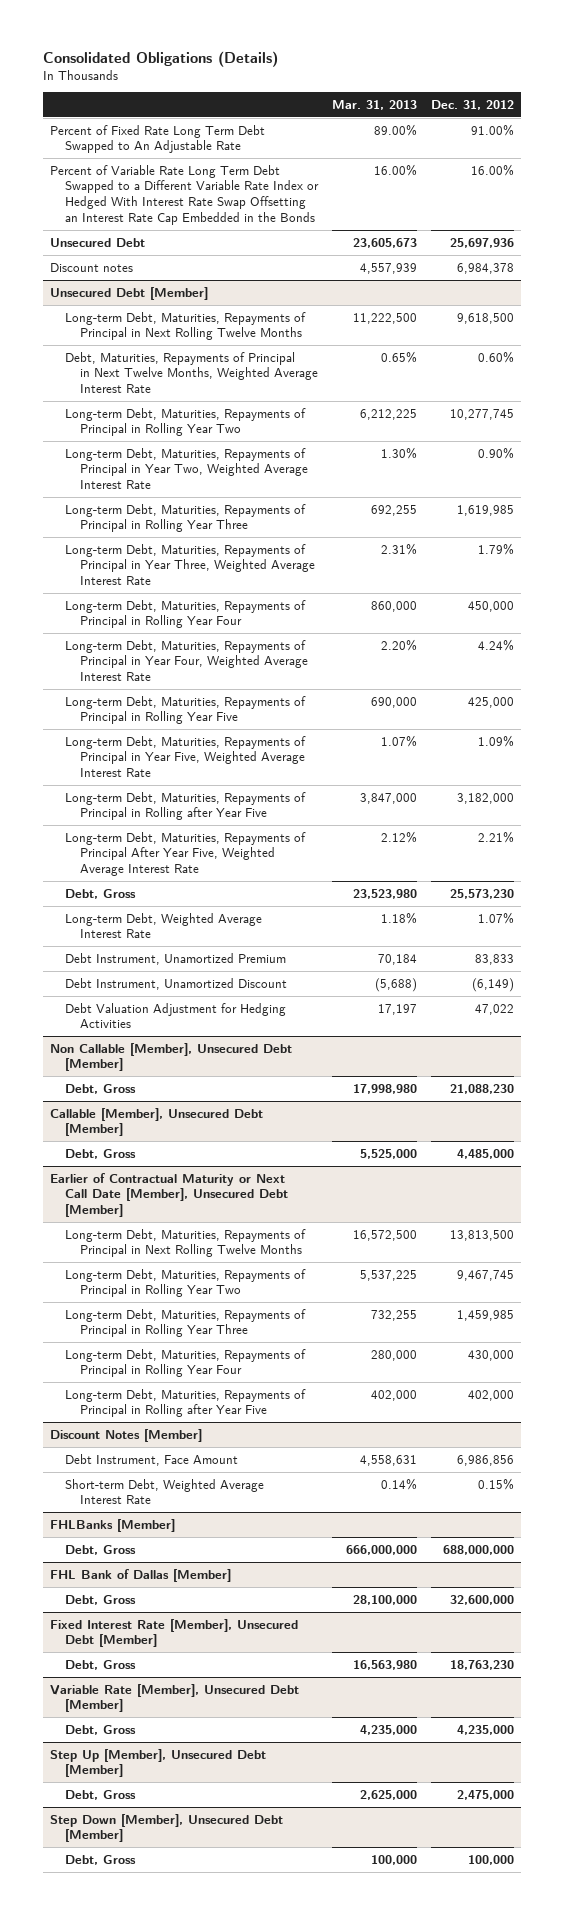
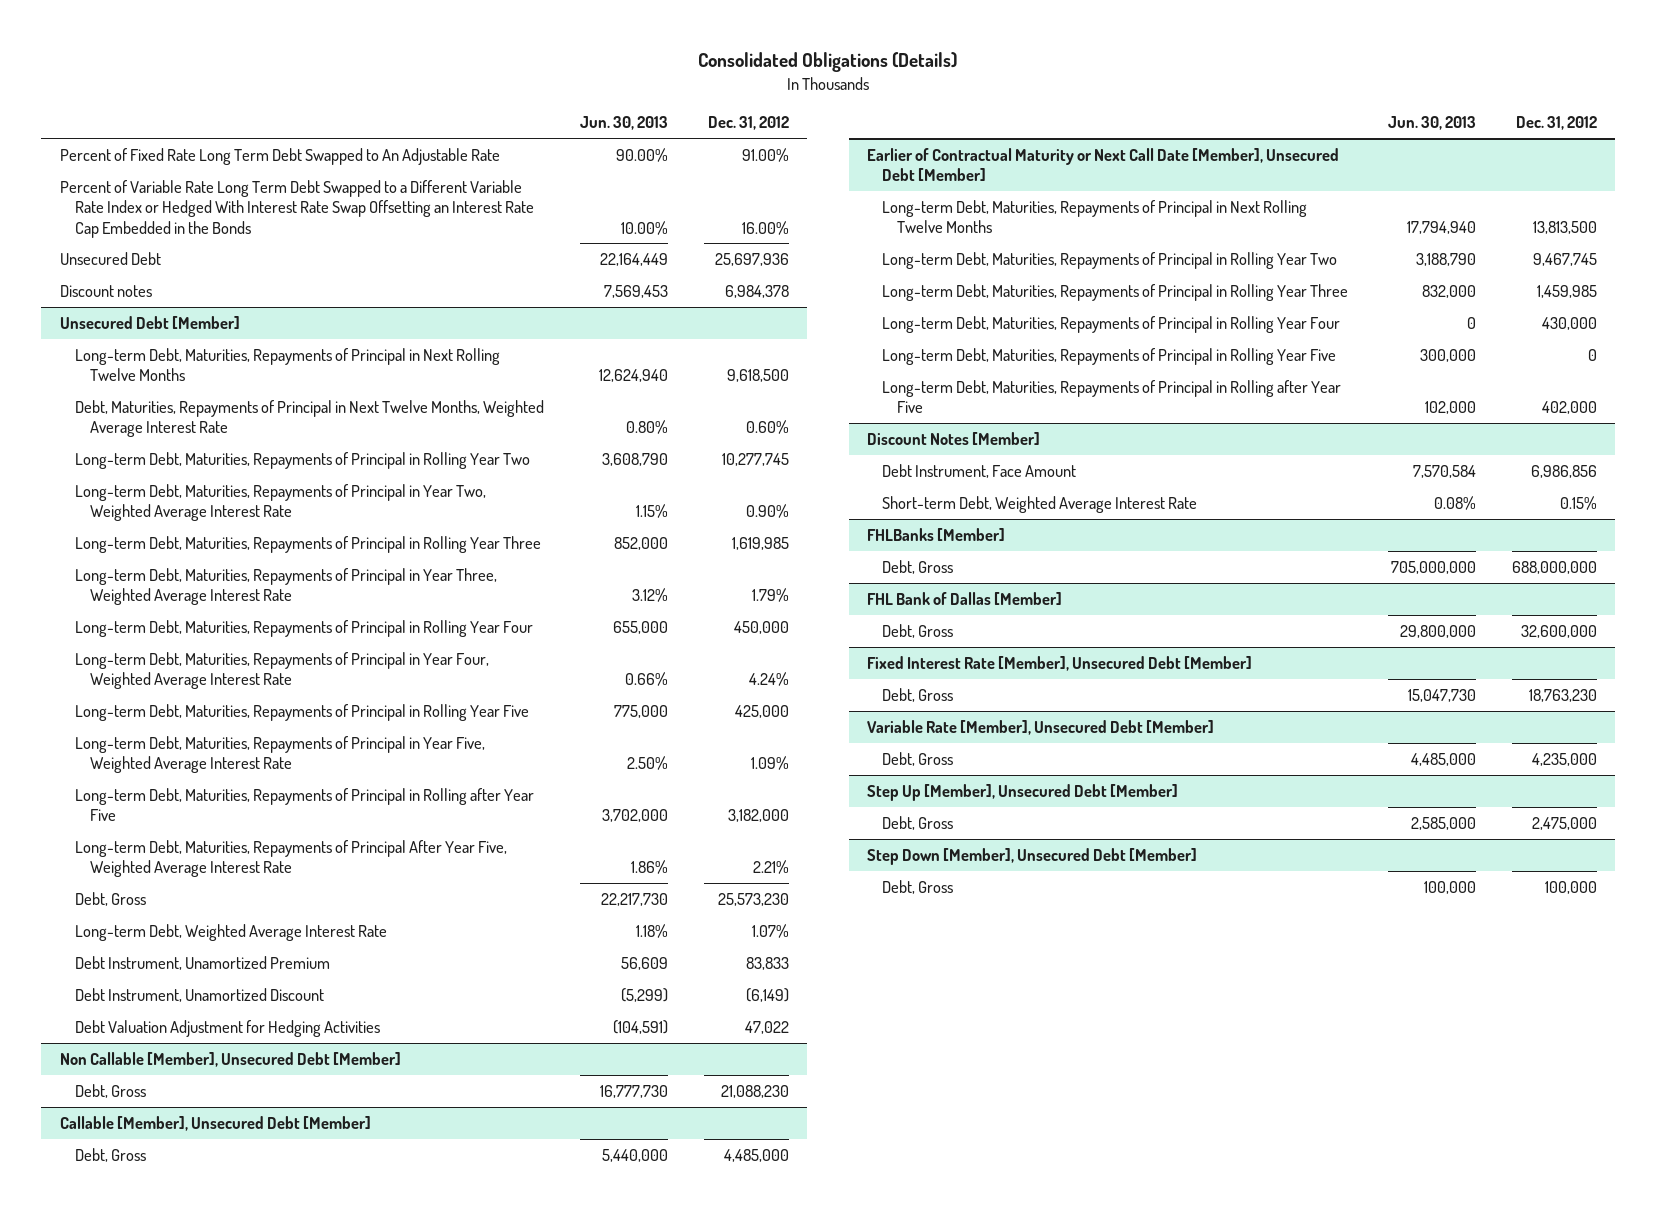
[332,99,418,110] Mar. 31, 2013 -> none
none -> [579,116,668,131] Jun. 30, 2013
none -> [882,347,1337,365] Long-term Debt, Maturities, Repayments of Principal in Rolling Year Five

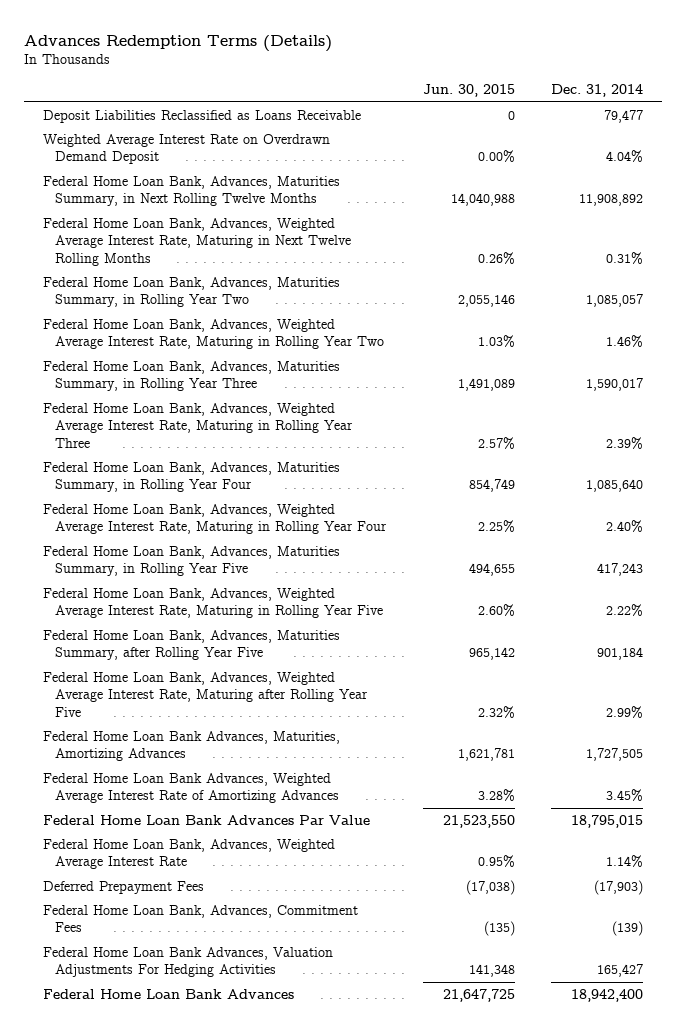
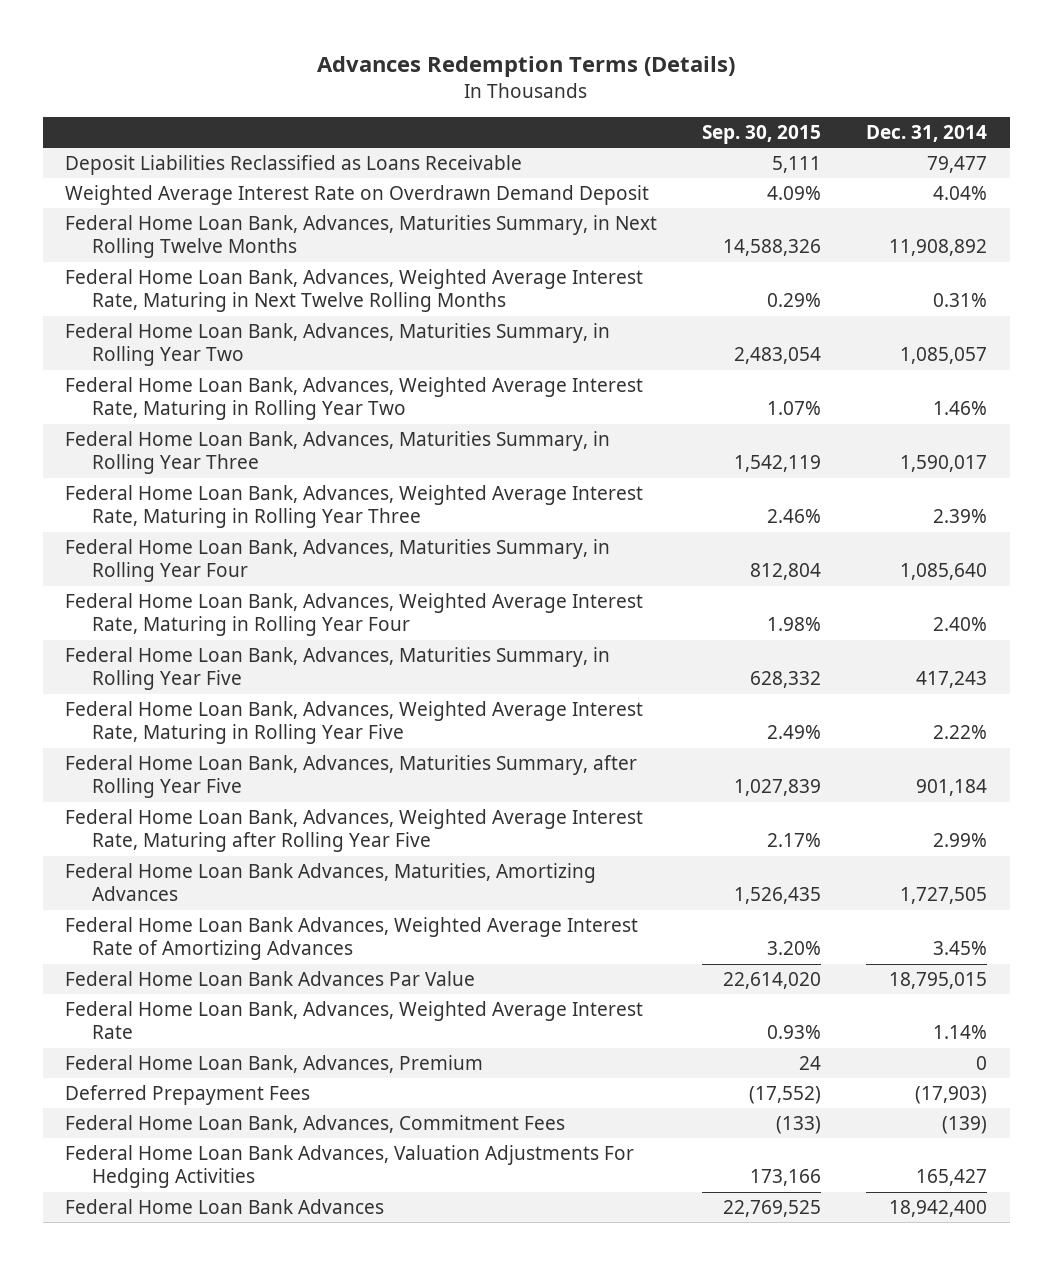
[422,84,515,98] Jun. 30, 2015 -> none
none -> [702,125,822,145] Sep. 30, 2015
none -> [65,1054,484,1073] Federal Home Loan Bank, Advances, Premium

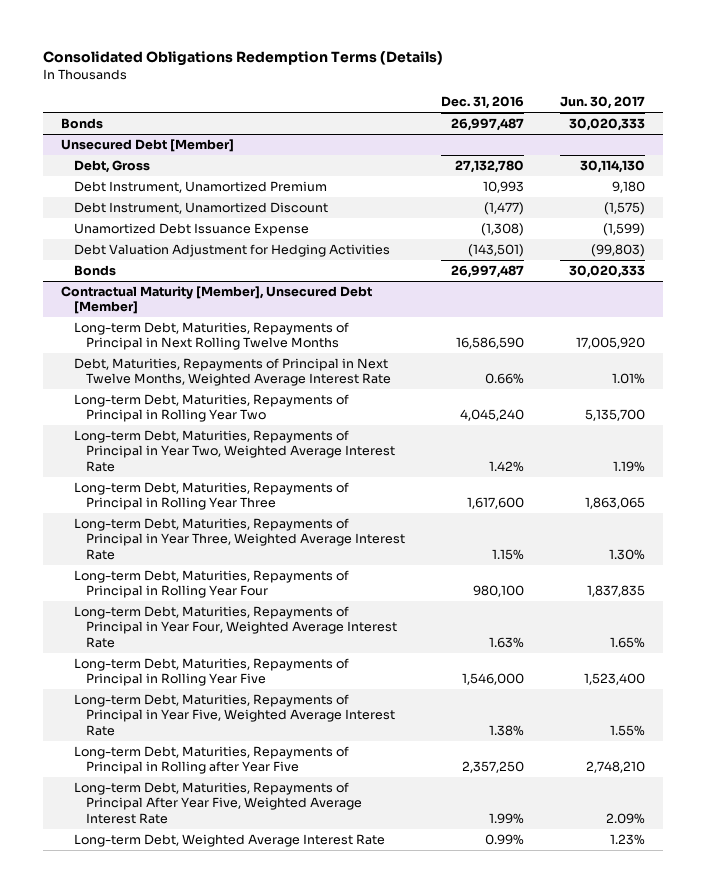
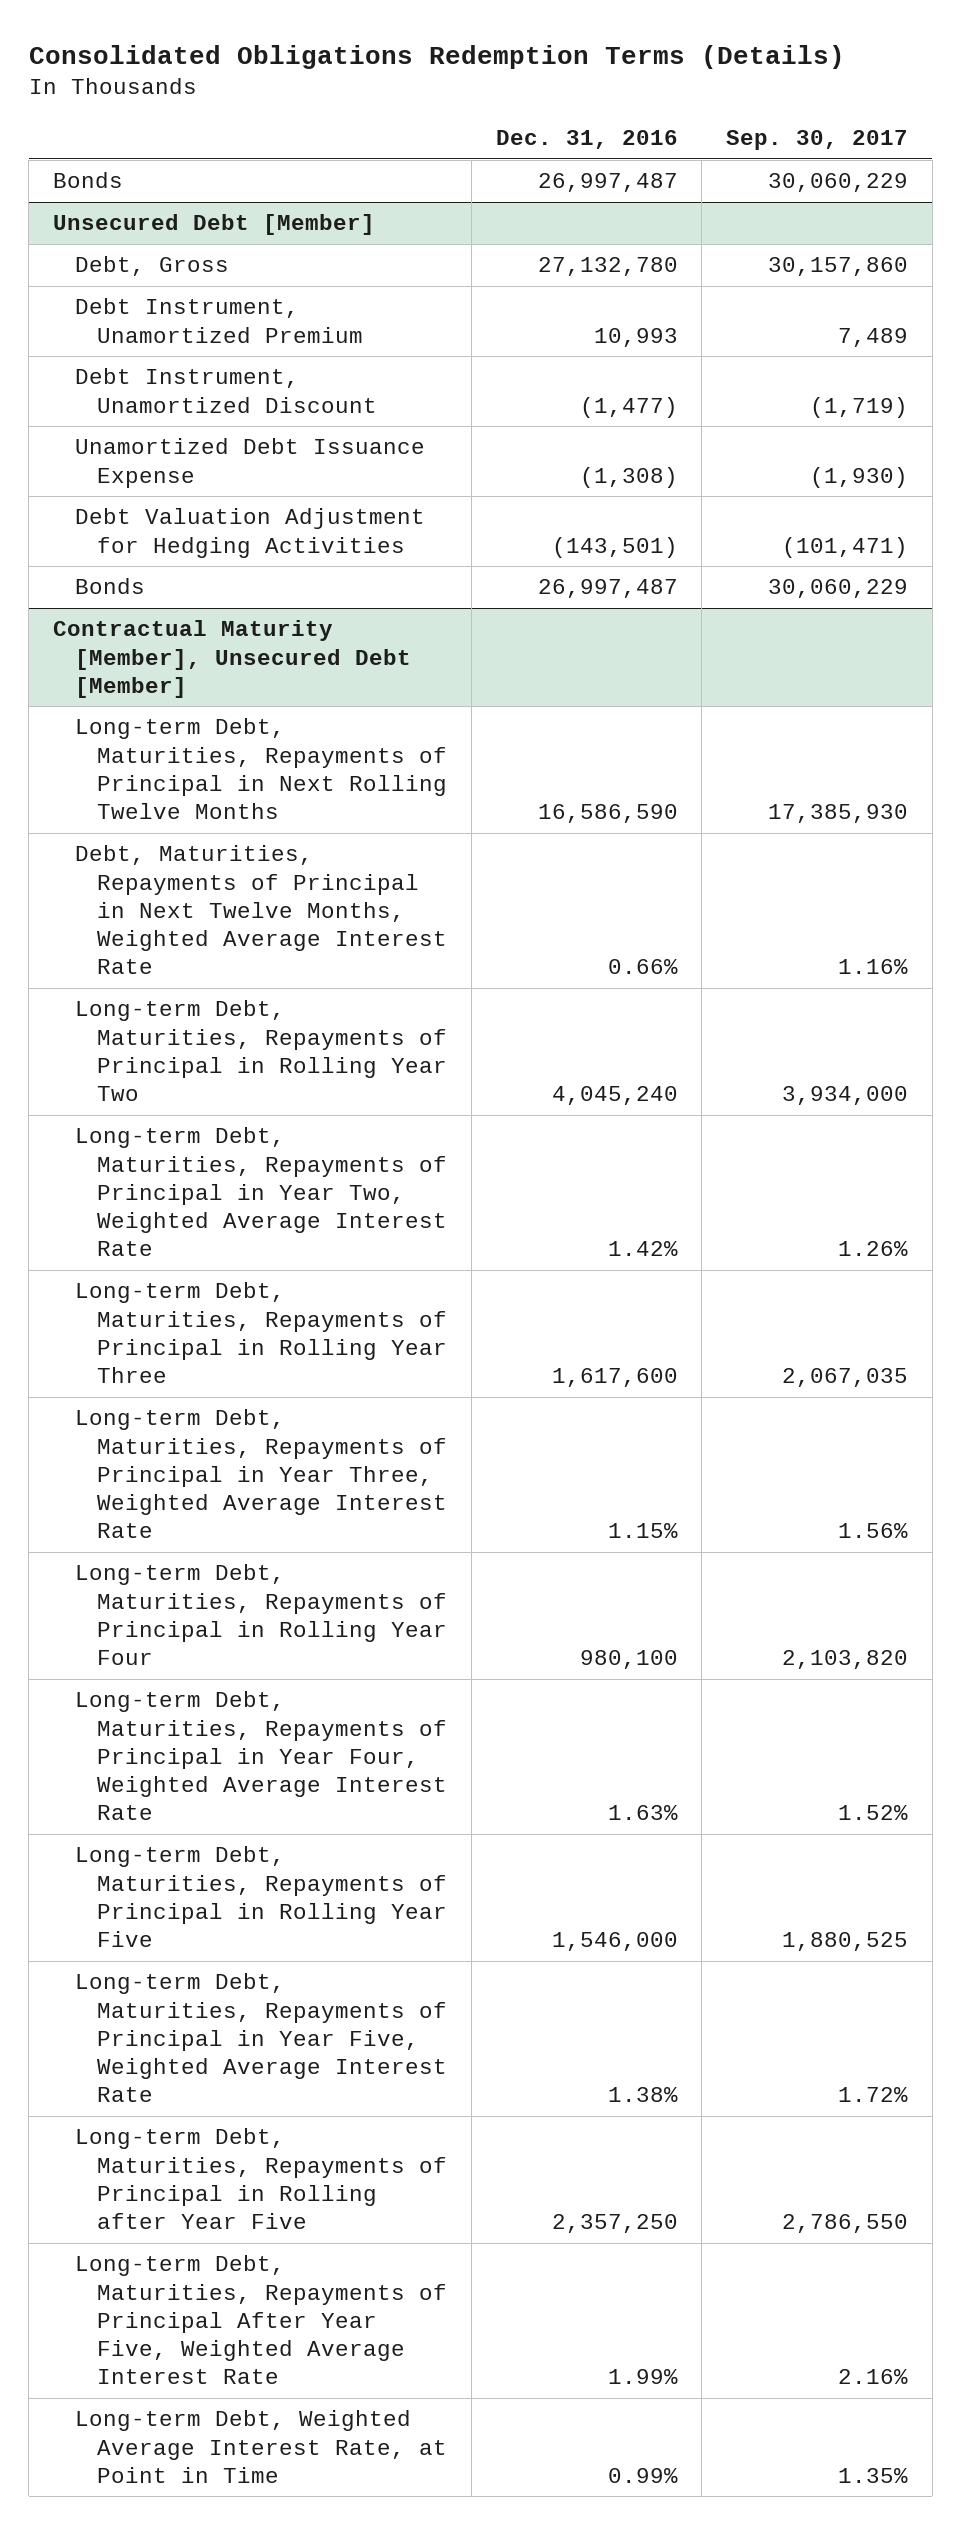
[560,96,646,110] Jun. 30, 2017 -> none
none -> [725,130,908,151] Sep. 30, 2017
[73,833,385,847] Long-term Debt, Weighted Average Interest Rate -> [75,2410,448,2483] Long-term Debt, Weighted Average Interest Rate, at Point in Time

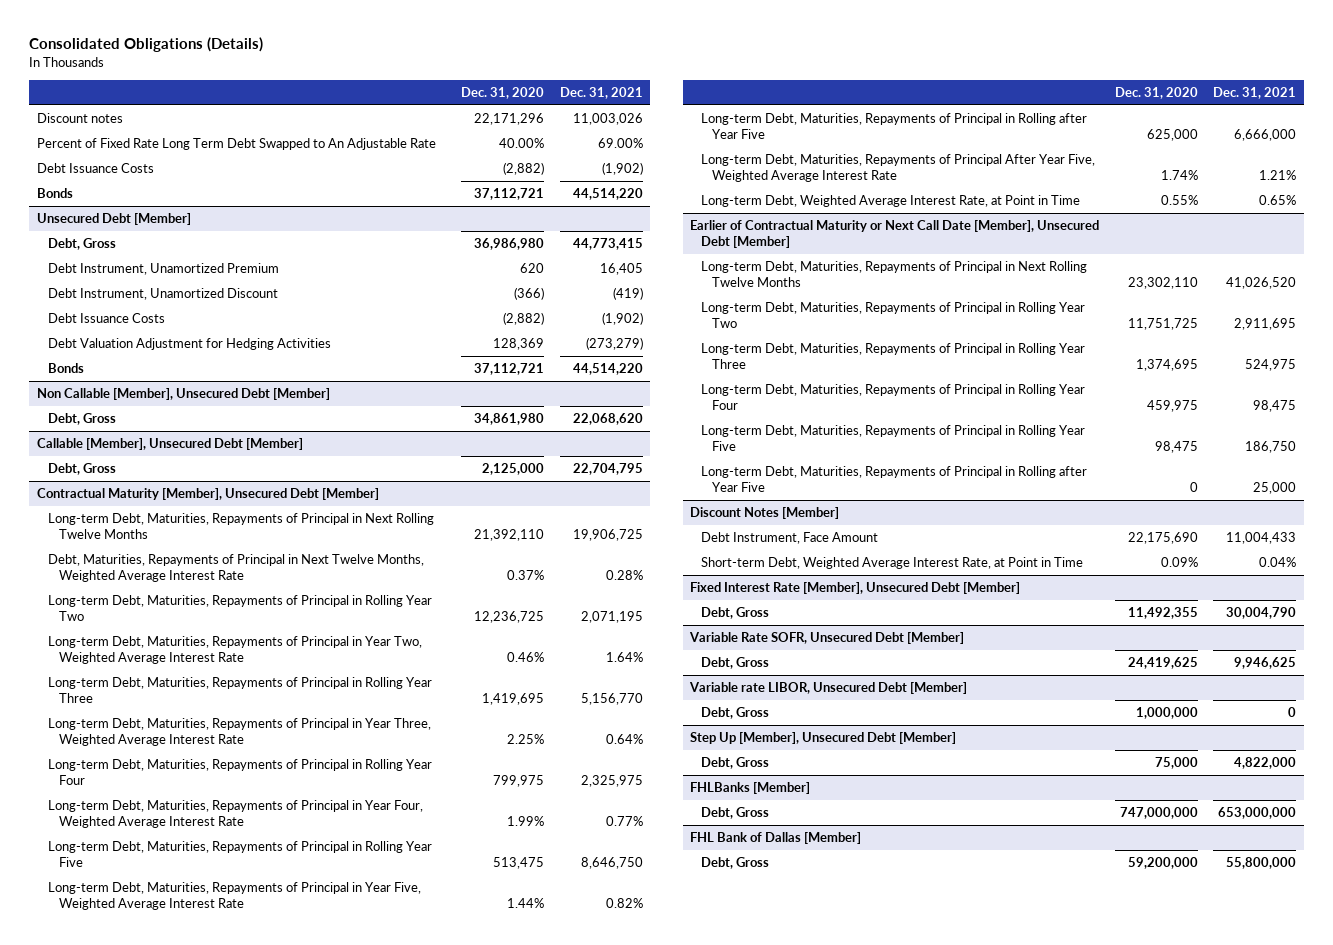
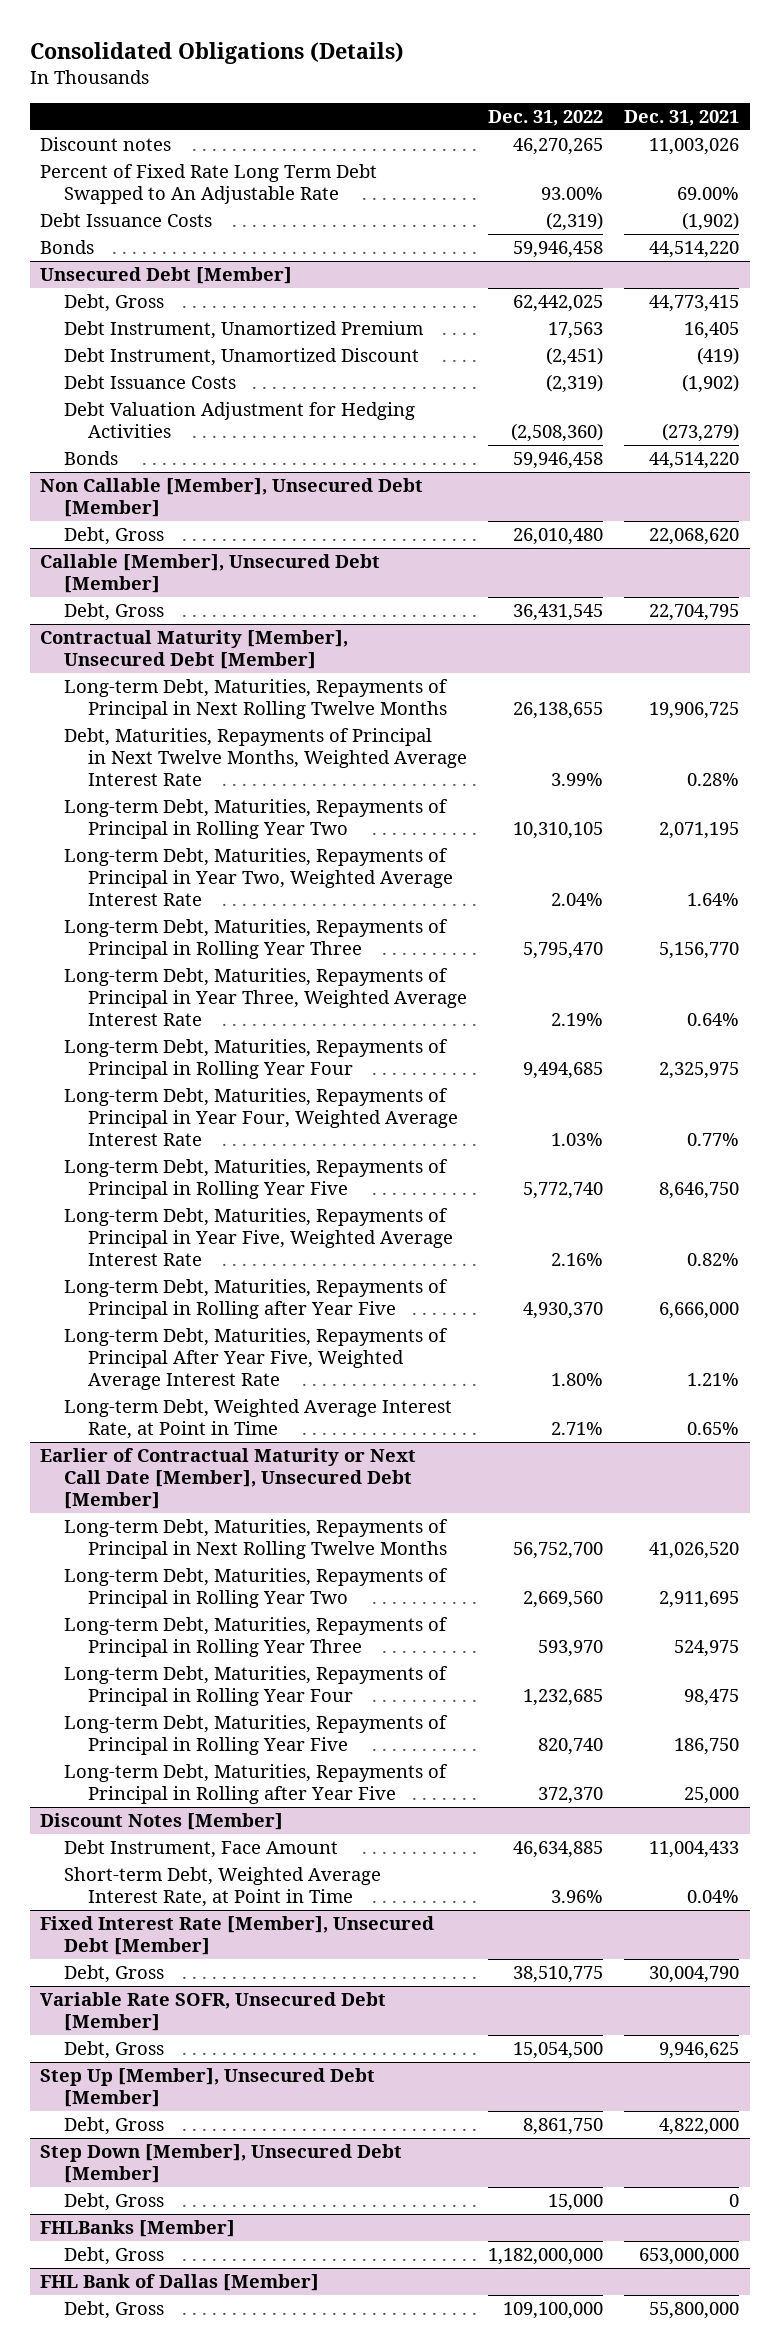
[461,86,545,99] Dec. 31, 2020 -> none
none -> [487,109,603,126] Dec. 31, 2022
[689,682,968,695] Variable rate LIBOR, Unsecured Debt [Member] -> none
[701,707,770,720] Debt, Gross -> none
none -> [40,2144,403,2184] Step Down [Member], Unsecured Debt [Member]
none -> [63,2193,164,2212] Debt, Gross

